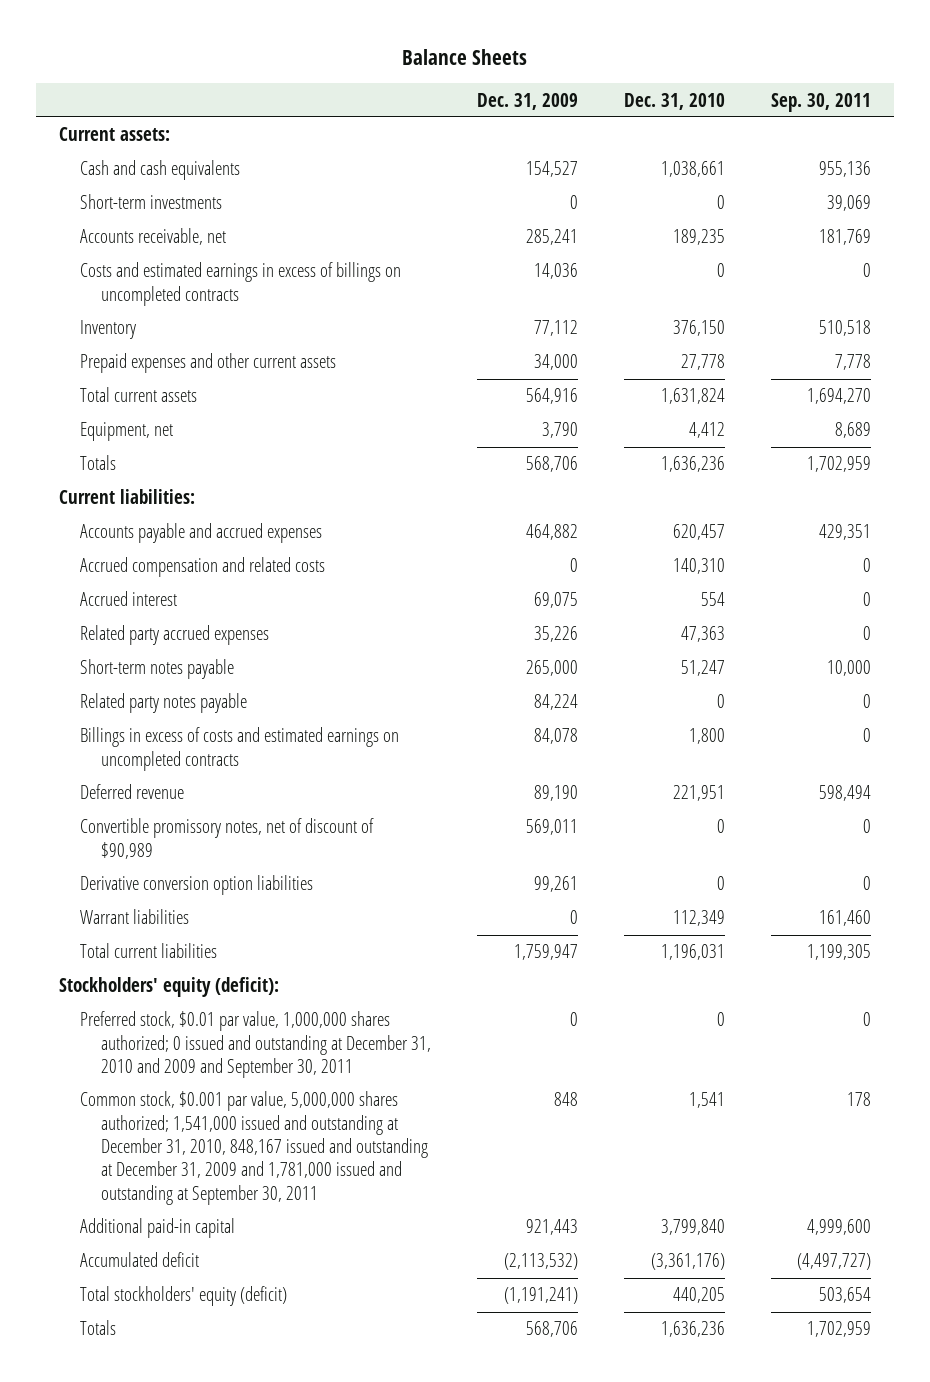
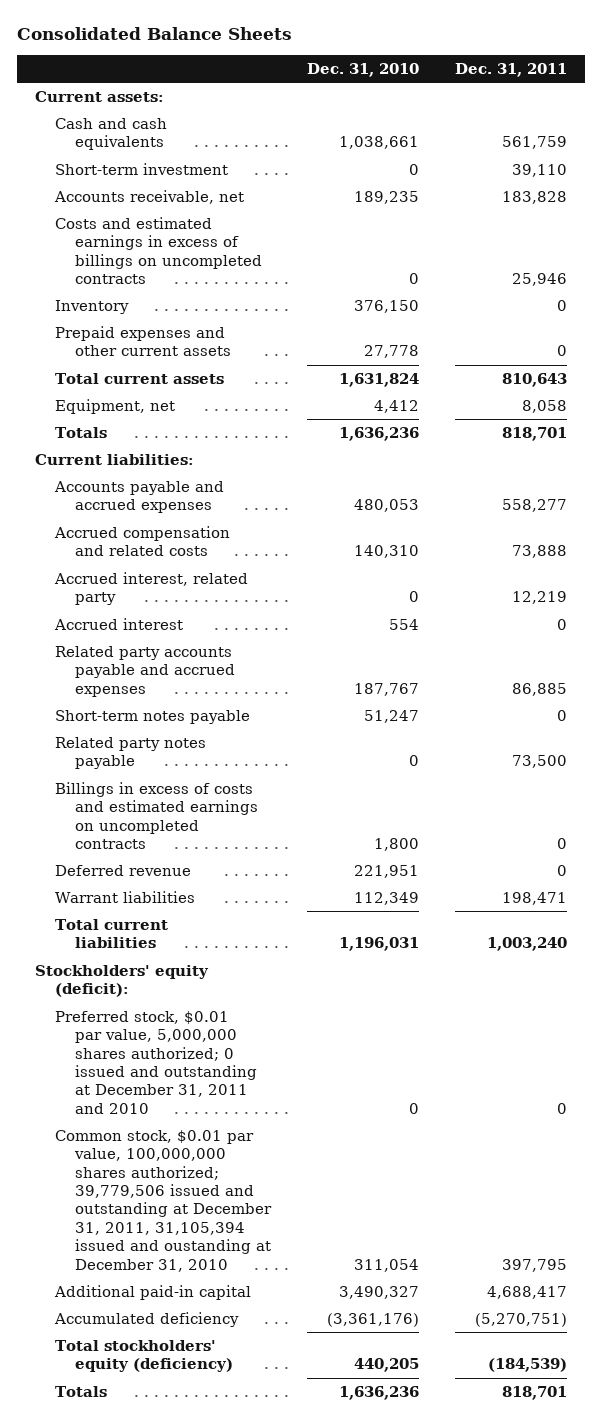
[402,48,528,65] Balance Sheets -> [17,27,293,41] Consolidated Balance Sheets
[477,92,579,110] Dec. 31, 2009 -> none
[771,92,872,112] Sep. 30, 2011 -> none
none -> [454,62,567,77] Dec. 31, 2011
[80,194,223,210] Short-term investments -> [55,162,229,175] Short-term investment
[673,524,726,541] 620,457 -> [353,499,419,513] 480,053
none -> [54,571,249,606] Accrued interest, related party
[80,625,270,646] Related party accrued expenses -> [55,645,235,697] Related party accounts payable and accrued expenses
[681,626,726,643] 47,363 -> [353,682,419,696] 187,767
[80,818,375,859] Convertible promissory notes, net of discount of $90,989 -> none
[80,875,314,896] Derivative conversion option liabilities -> none
[80,1011,432,1079] Preferred stock, $0.01 par value, 1,000,000 shares authorized; 0 issued and outstanding at December 31, 2010 and 2009 and September 30, 2011 -> [55,1010,257,1114] Preferred stock, $0.01 par value, 5,000,000 shares authorized; 0 issued and outstanding at December 31, 2011 and 2010
[80,1091,429,1205] Common stock, $0.001 par value, 5,000,000 shares authorized; 1,541,000 issued and outstanding at December 31, 2010, 848,167 issued and outstanding at December 31, 2009 and 1,781,000 issued and outstanding at September 30, 2011 -> [55,1129,272,1272] Common stock, $0.01 par value, 100,000,000 shares authorized; 39,779,506 issued and outstanding at December 31, 2011, 31,105,394 issued and oustanding at December 31, 2010
[689,1092,726,1109] 1,541 -> [353,1258,419,1272] 311,054
[661,1219,726,1236] 3,799,840 -> [338,1285,419,1299] 3,490,327
[80,1252,200,1268] Accumulated deficit -> [54,1311,240,1327] Accumulated deficiency
[80,1286,288,1307] Total stockholders' equity (deficit) -> [55,1339,233,1373] Total stockholders' equity (deficiency)

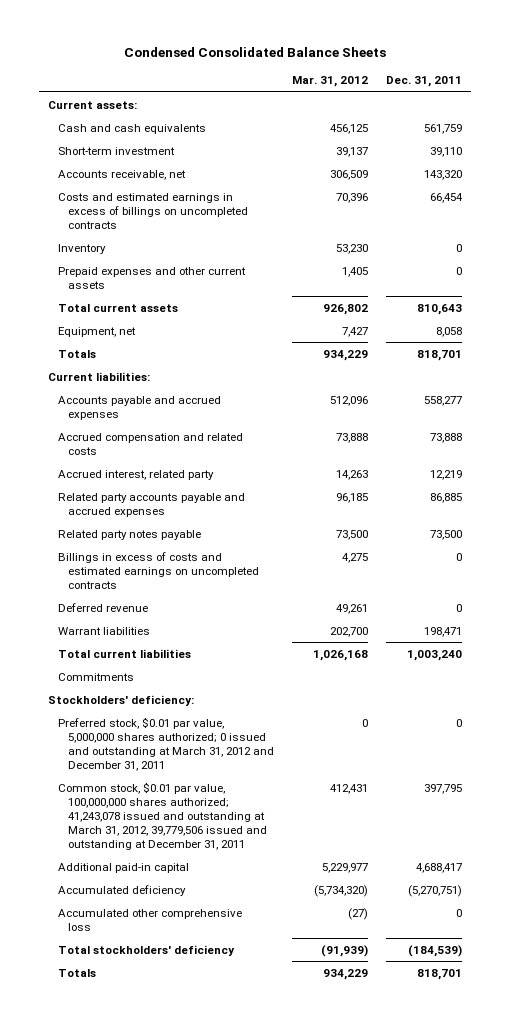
[17,27,293,41] Consolidated Balance Sheets -> [124,46,387,57] Condensed Consolidated Balance Sheets
[306,62,419,77] Dec. 31, 2010 -> none
none -> [292,76,369,88] Mar. 31, 2012
[501,190,567,204] 183,828 -> [424,169,463,180] 143,320
[511,273,567,287] 25,946 -> [430,192,464,203] 66,454
[54,617,184,630] Accrued interest -> none
[55,709,251,724] Short-term notes payable -> none
none -> [58,672,135,681] Commitments
[35,964,210,998] Stockholders' equity (deficit): -> [47,694,194,706] Stockholders' deficiency:
[55,1010,257,1114] Preferred stock, $0.01 par value, 5,000,000 shares authorized; 0 issued and outstanding at December 31, 2011 and 2010 -> [58,716,275,771] Preferred stock, $0.01 par value, 5,000,000 shares authorized; 0 issued and outstanding at March 31, 2012 and December 31, 2011
[55,1129,272,1272] Common stock, $0.01 par value, 100,000,000 shares authorized; 39,779,506 issued and outstanding at December 31, 2011, 31,105,394 issued and oustanding at December 31, 2010 -> [58,781,268,850] Common stock, $0.01 par value, 100,000,000 shares authorized; 41,243,078 issued and outstanding at March 31, 2012, 39,779,506 issued and outstanding at December 31, 2011
none -> [58,908,243,931] Accumulated other comprehensive loss
[55,1339,233,1373] Total stockholders' equity (deficiency) -> [58,944,236,956] Total stockholders' deficiency

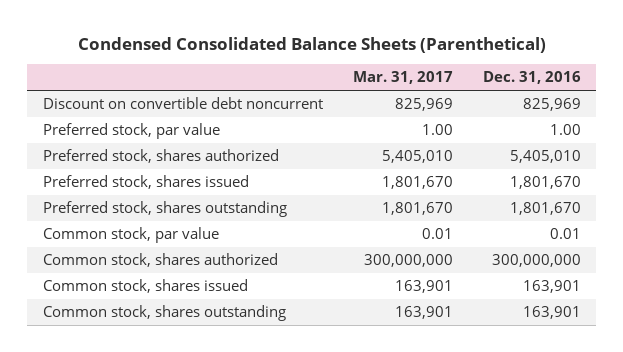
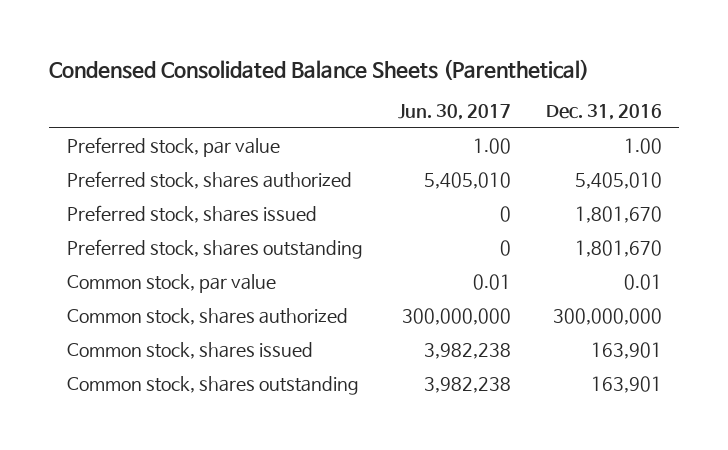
[352,71,453,85] Mar. 31, 2017 -> none
none -> [397,104,511,121] Jun. 30, 2017
[42,97,323,110] Discount on convertible debt noncurrent -> none

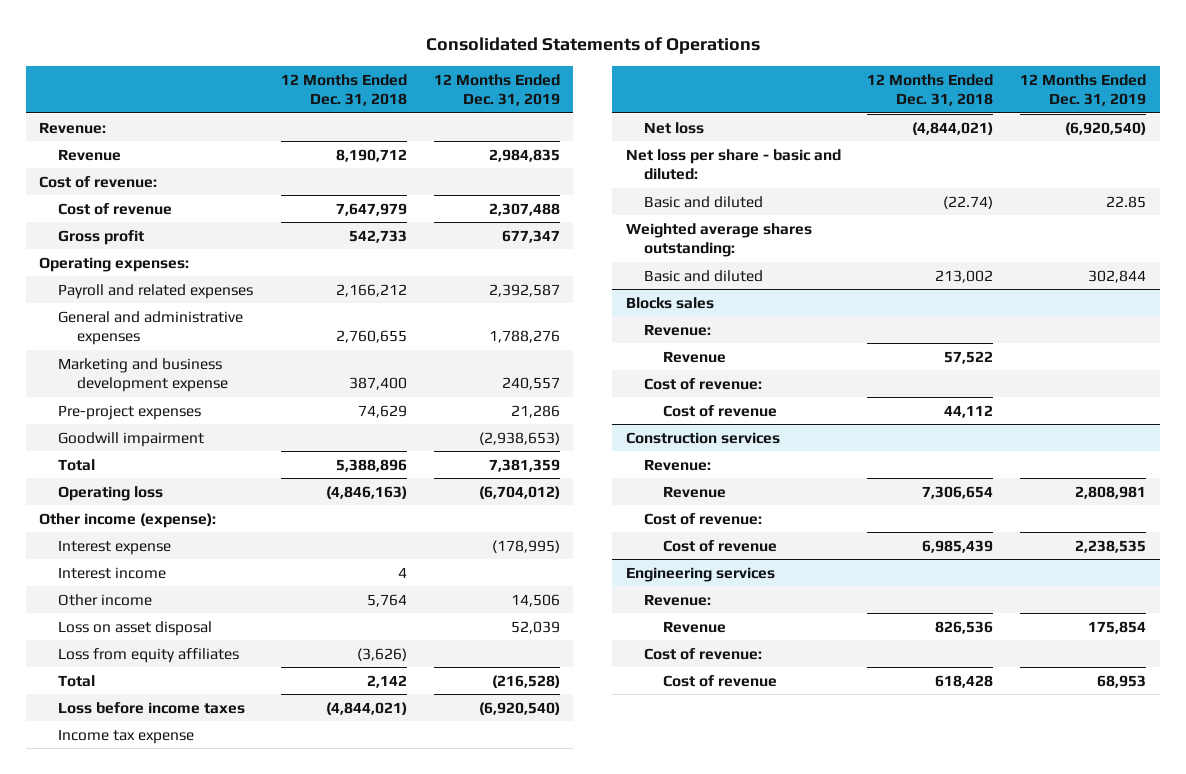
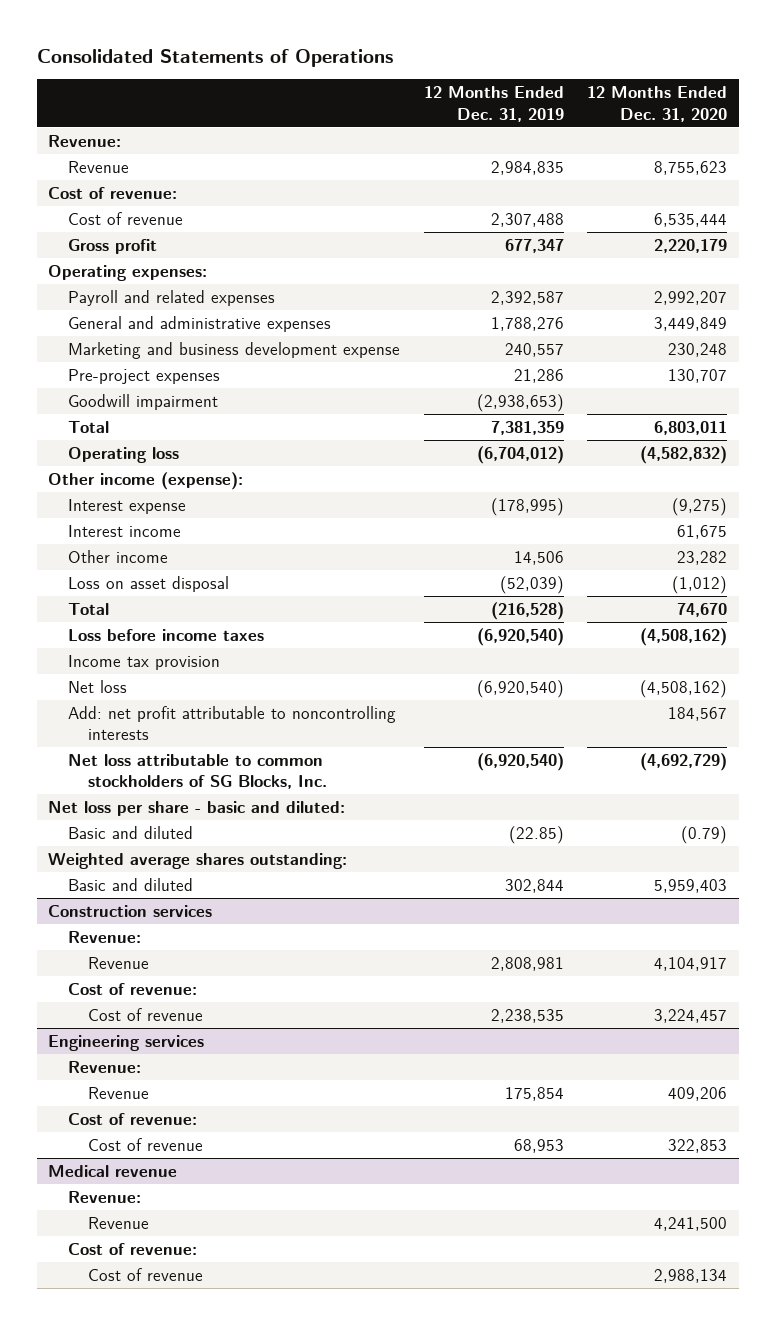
[281,73,408,106] 12 Months Ended Dec. 31, 2018 -> none
none -> [587,86,728,122] 12 Months Ended Dec. 31, 2020
[58,647,240,663] Loss from equity affiliates -> none
[510,620,560,634] 52,039 -> [499,575,564,594] (52,039)
[58,728,195,744] Income tax expense -> [68,654,221,670] Income tax provision
none -> [68,705,397,741] Add: net profit attributable to noncontrolling interests
none -> [68,753,328,790] Net loss attributable to common stockholders of SG Blocks, Inc.
[1106,195,1147,208] 22.85 -> [508,825,564,844] (22.85)
[625,296,714,309] Blocks sales -> none
[644,323,712,336] Revenue: -> none
[663,350,727,363] Revenue -> none
[644,377,763,390] Cost of revenue: -> none
[663,404,778,417] Cost of revenue -> none
none -> [48,1164,178,1177] Medical revenue
none -> [68,1190,142,1203] Revenue:
none -> [88,1216,150,1229] Revenue
none -> [68,1242,198,1255] Cost of revenue:
none -> [88,1267,204,1281] Cost of revenue

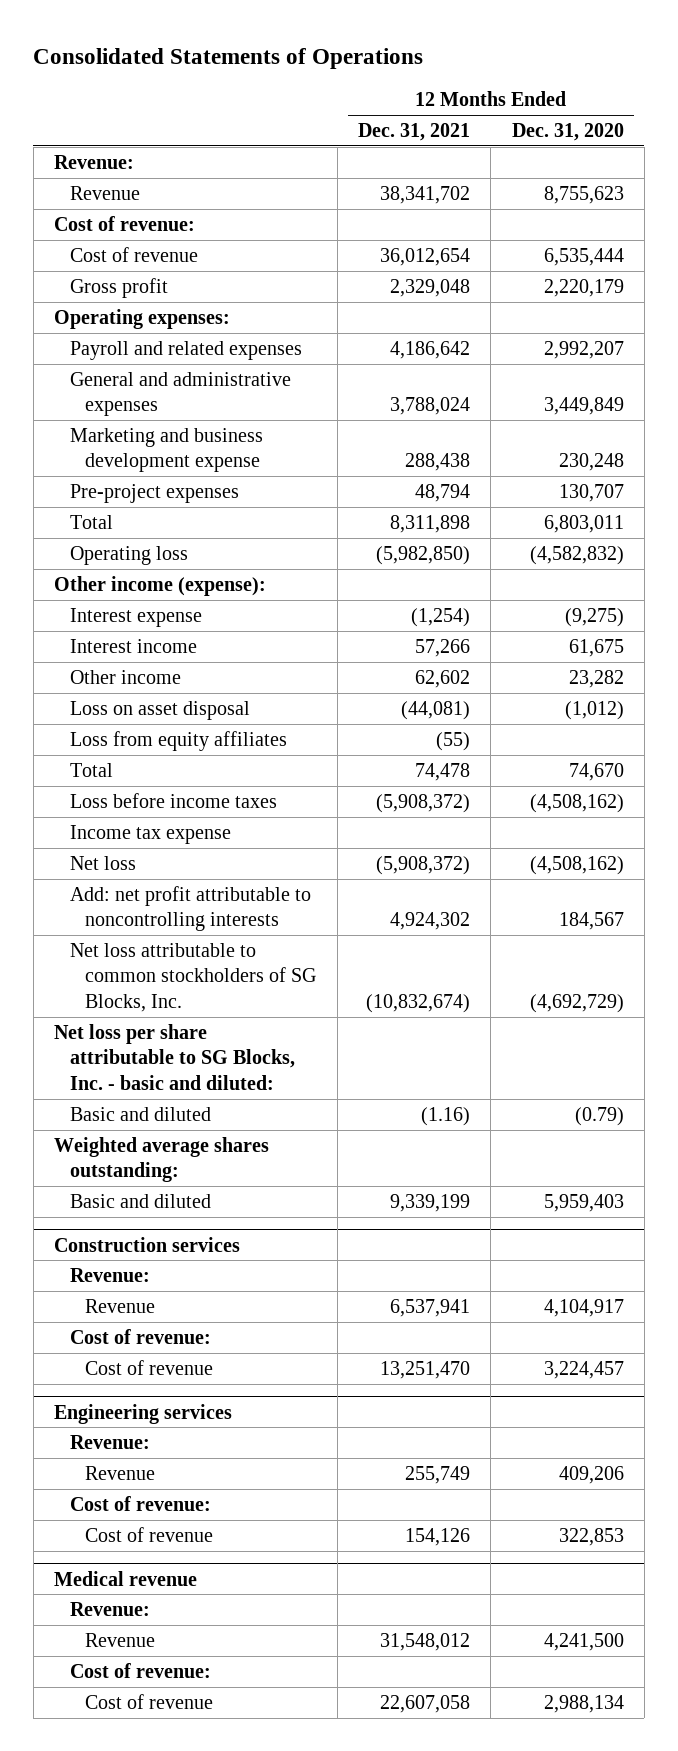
[423,86,564,122] 12 Months Ended Dec. 31, 2019 -> none
none -> [357,122,470,141] Dec. 31, 2021
[68,393,219,410] Goodwill impairment -> none
none -> [69,730,287,751] Loss from equity affiliates
[68,654,221,670] Income tax provision -> [69,824,231,844] Income tax expense
[48,800,346,816] Net loss per share - basic and diluted: -> [54,1023,295,1090] Net loss per share attributable to SG Blocks, Inc. - basic and diluted:

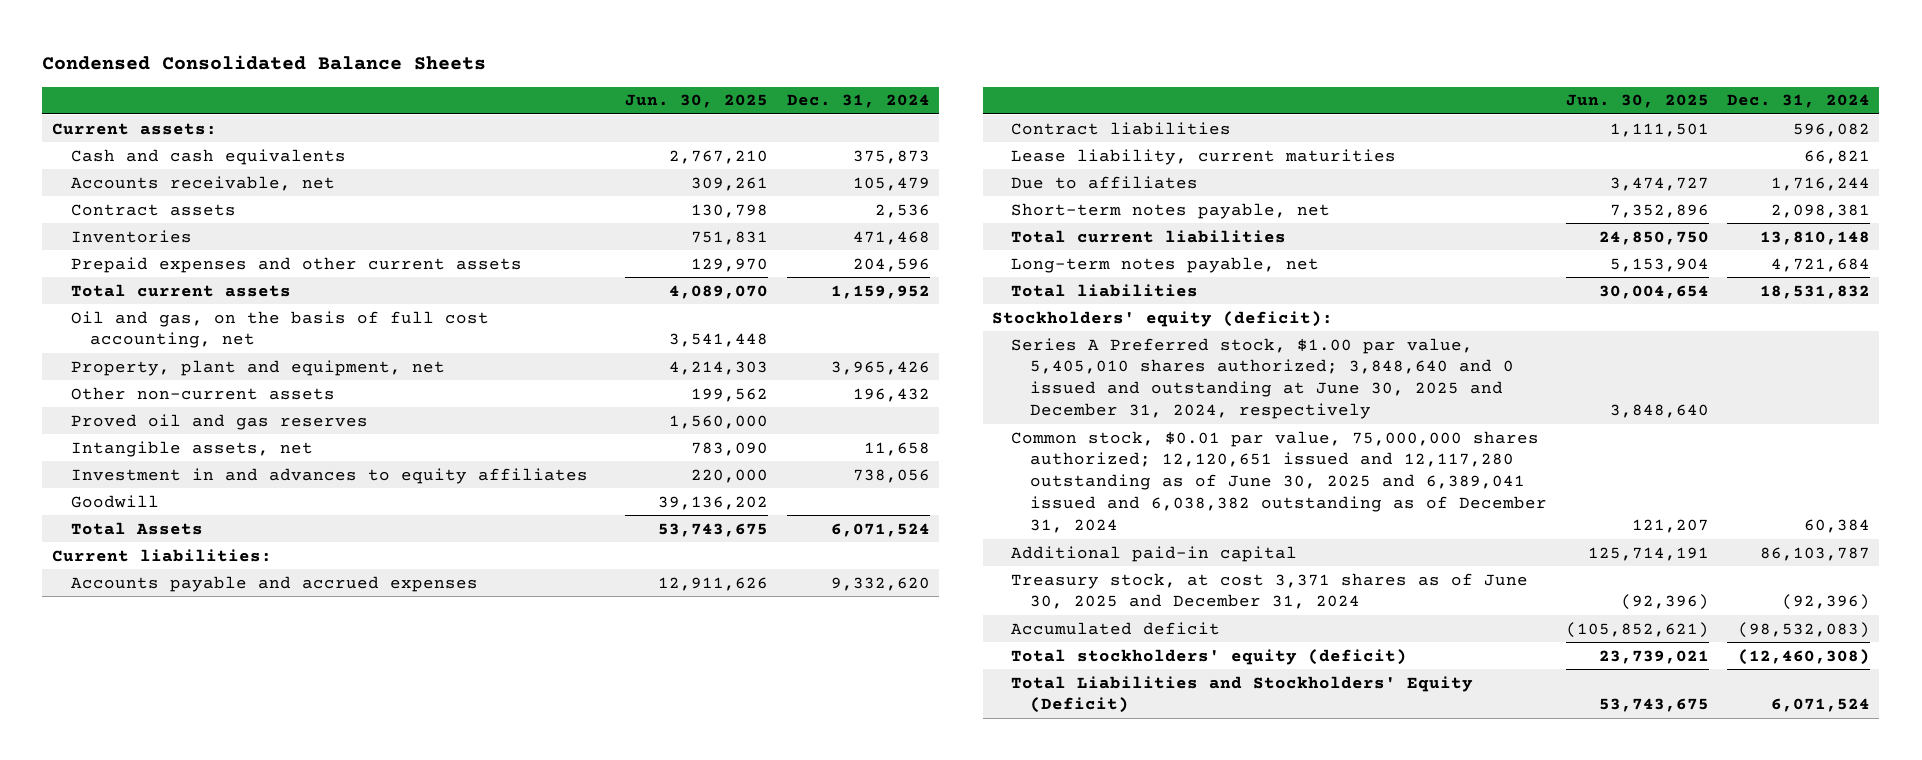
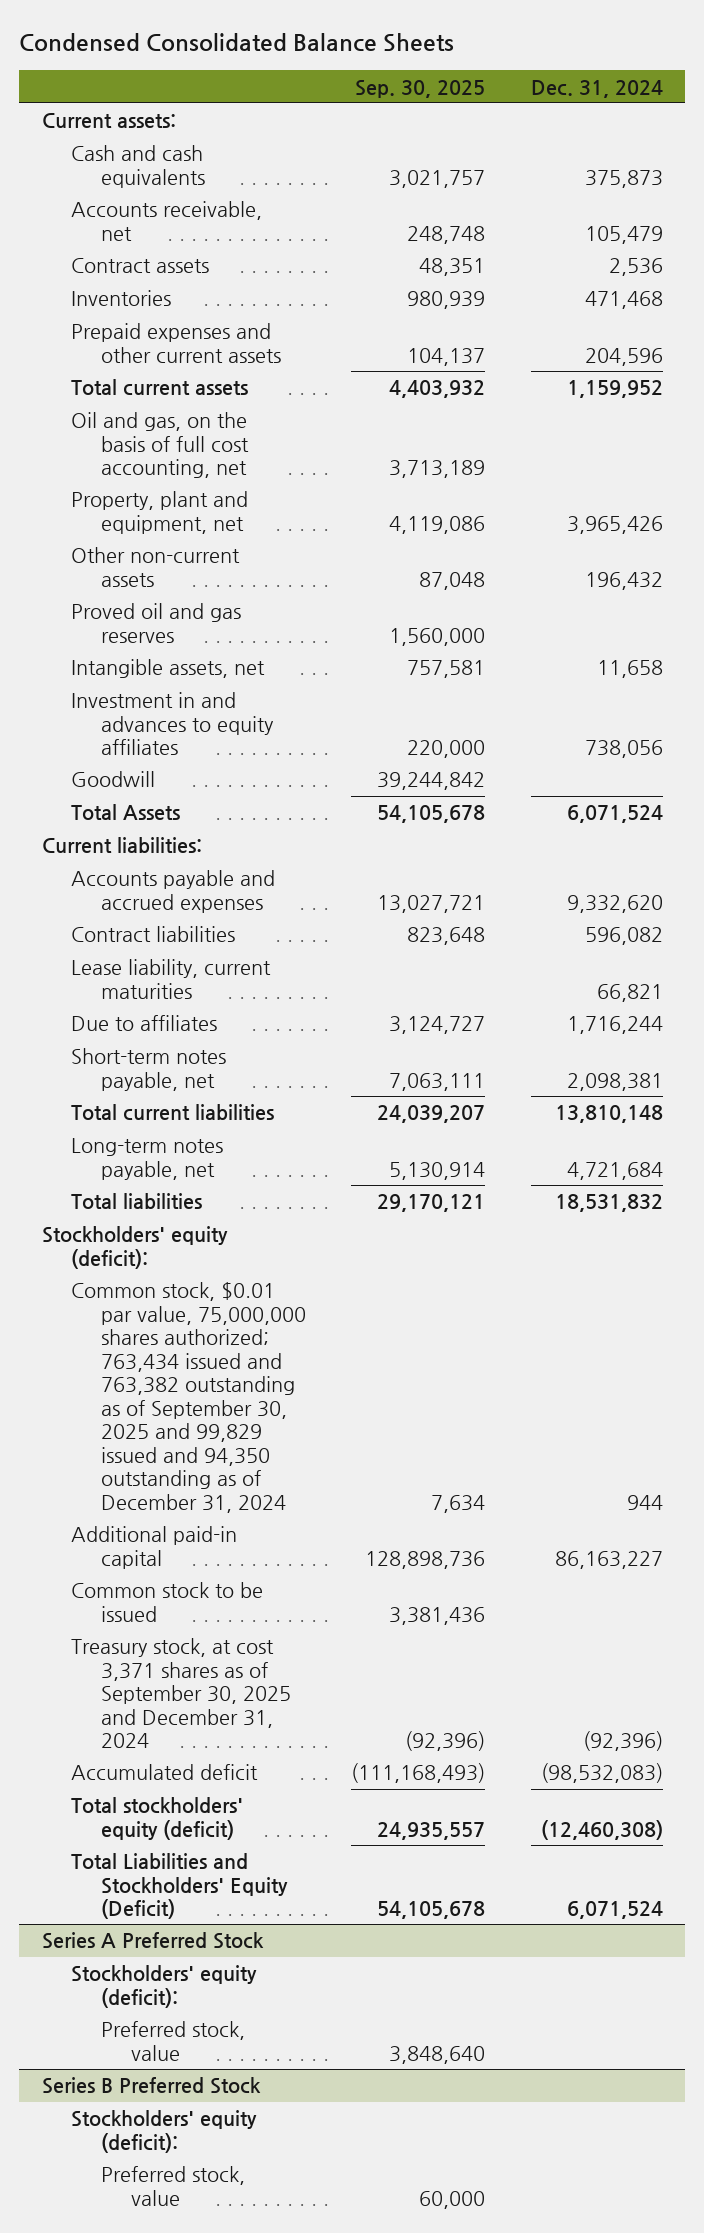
[625,94,769,109] Jun. 30, 2025 -> none
none -> [355,79,486,98] Sep. 30, 2025
[1011,337,1515,420] Series A Preferred stock, $1.00 par value, 5,405,010 shares authorized; 3,848,640 and 0 issued and outstanding at June 30, 2025 and December 31, 2024, respectively -> none
[1011,430,1548,534] Common stock, $0.01 par value, 75,000,000 shares authorized; 12,120,651 issued and 12,117,280 outstanding as of June 30, 2025 and 6,389,041 issued and 6,038,382 outstanding as of December 31, 2024 -> [71,1282,307,1513] Common stock, $0.01 par value, 75,000,000 shares authorized; 763,434 issued and 763,382 outstanding as of September 30, 2025 and 99,829 issued and 94,350 outstanding as of December 31, 2024
[1804,519,1871,534] 60,384 -> [626,1494,663,1510] 944
[1760,546,1871,561] 86,103,787 -> [554,1550,663,1569] 86,163,227
none -> [71,1582,264,1622] Common stock to be issued
[1011,572,1529,610] Treasury stock, at cost 3,371 shares as of June 30, 2025 and December 31, 2024 -> [71,1638,292,1749] Treasury stock, at cost 3,371 shares as of September 30, 2025 and December 31, 2024
none -> [41,1932,264,1950] Series A Preferred Stock
none -> [71,1965,258,2008] Stockholders' equity (deficit):
none -> [101,2021,246,2061] Preferred stock, value
none -> [41,2077,261,2095] Series B Preferred Stock
none -> [71,2110,258,2153] Stockholders' equity (deficit):
none -> [101,2166,246,2206] Preferred stock, value

